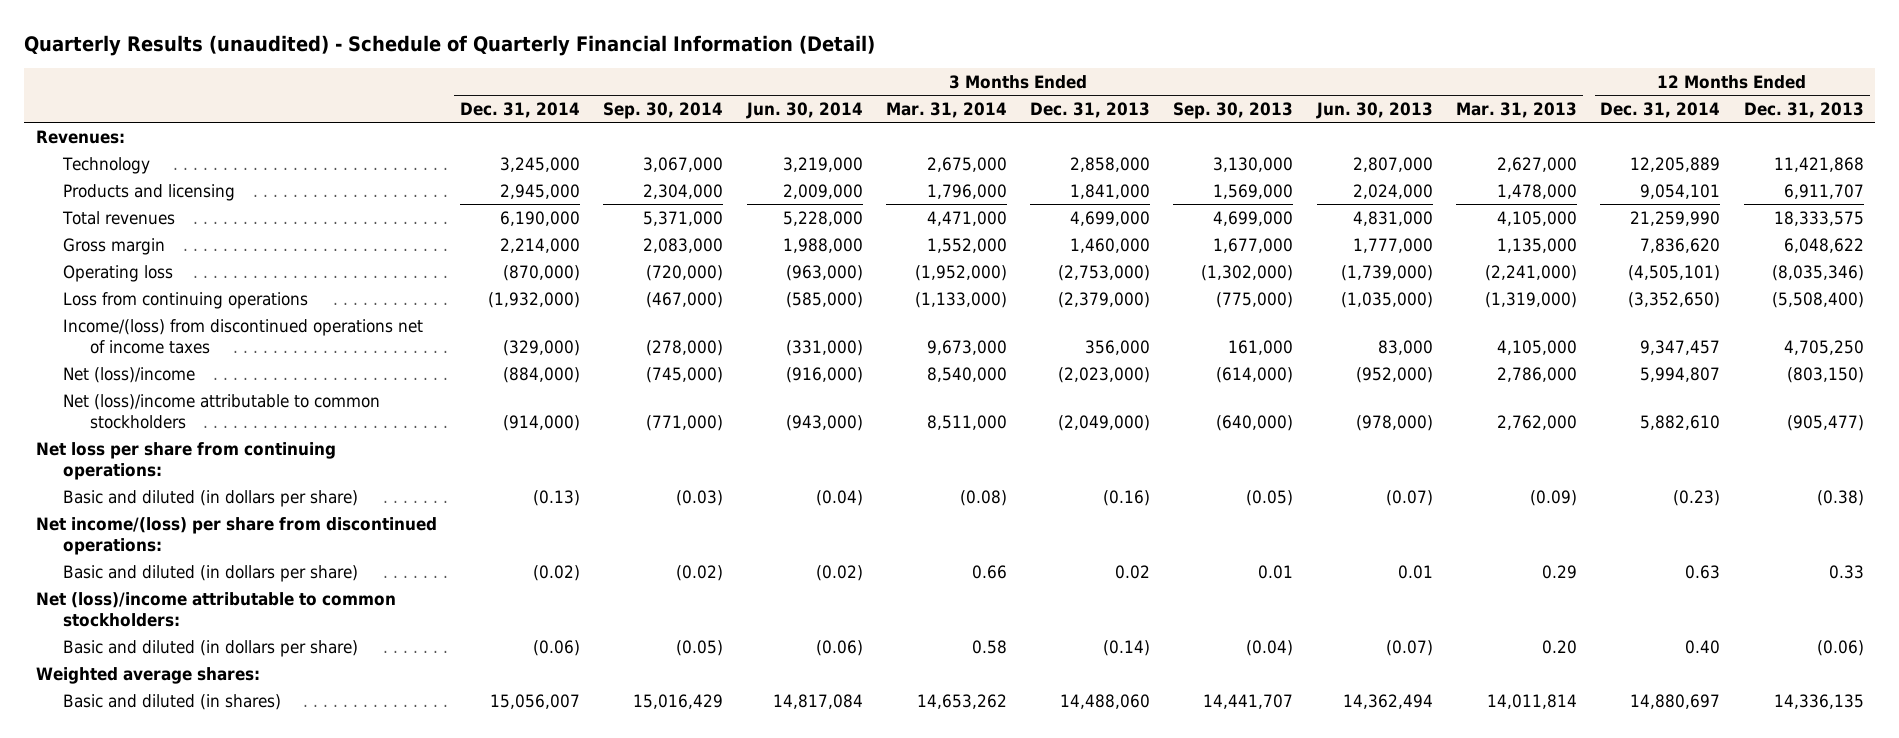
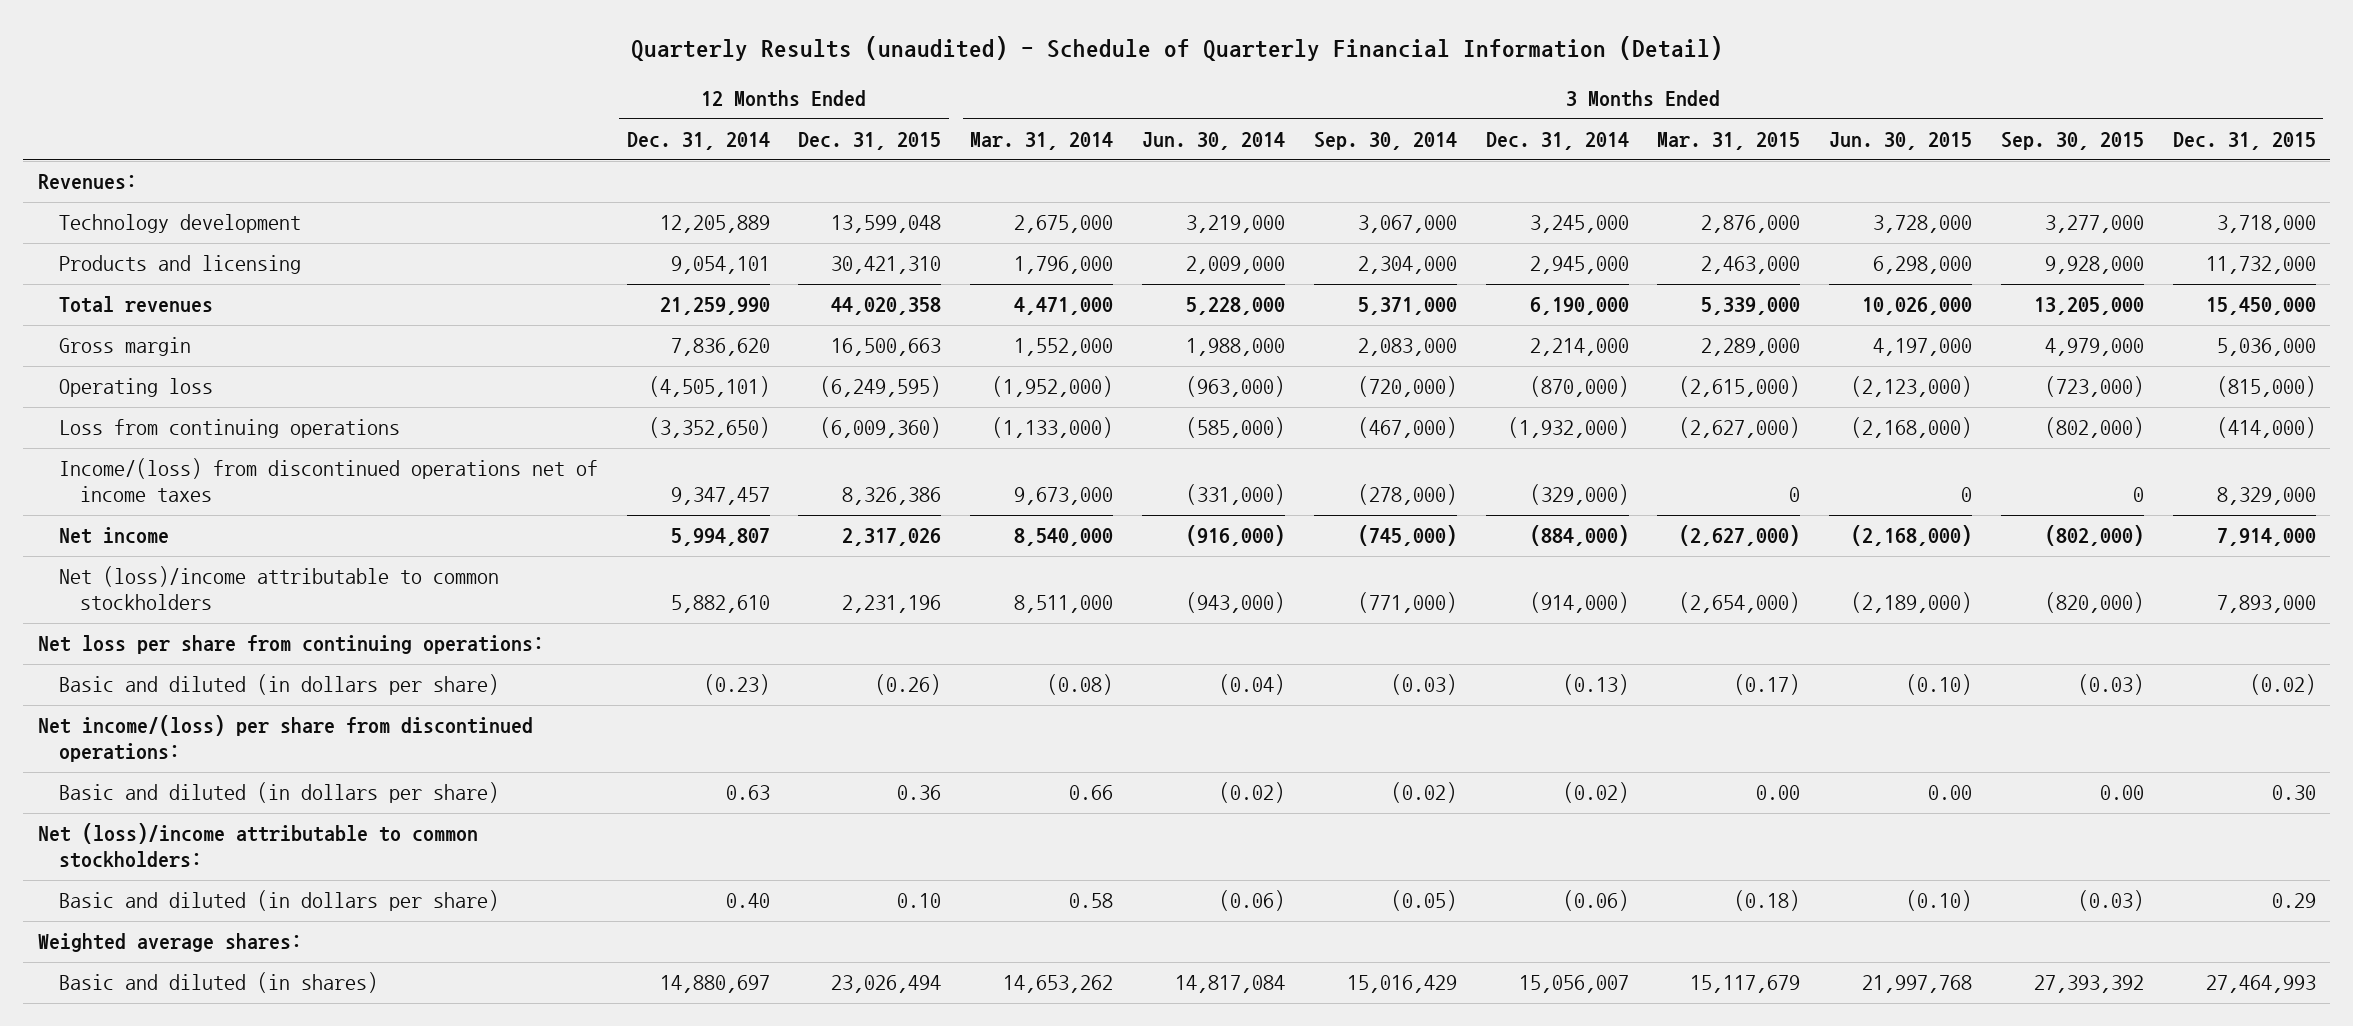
[1030,101,1151,118] Dec. 31, 2013 -> none
[1173,101,1294,119] Sep. 30, 2013 -> none
[1315,101,1433,119] Jun. 30, 2013 -> none
[1456,101,1578,118] Mar. 31, 2013 -> none
[1743,101,1864,118] Dec. 31, 2013 -> none
none -> [798,131,942,150] Dec. 31, 2015
none -> [1657,131,1801,150] Mar. 31, 2015
none -> [1829,131,1973,150] Jun. 30, 2015
none -> [2000,131,2144,150] Sep. 30, 2015
none -> [2172,131,2316,150] Dec. 31, 2015
[61,156,150,174] Technology -> [58,214,301,234] Technology development
[62,366,195,383] Net (loss)/income -> [58,527,169,545] Net income

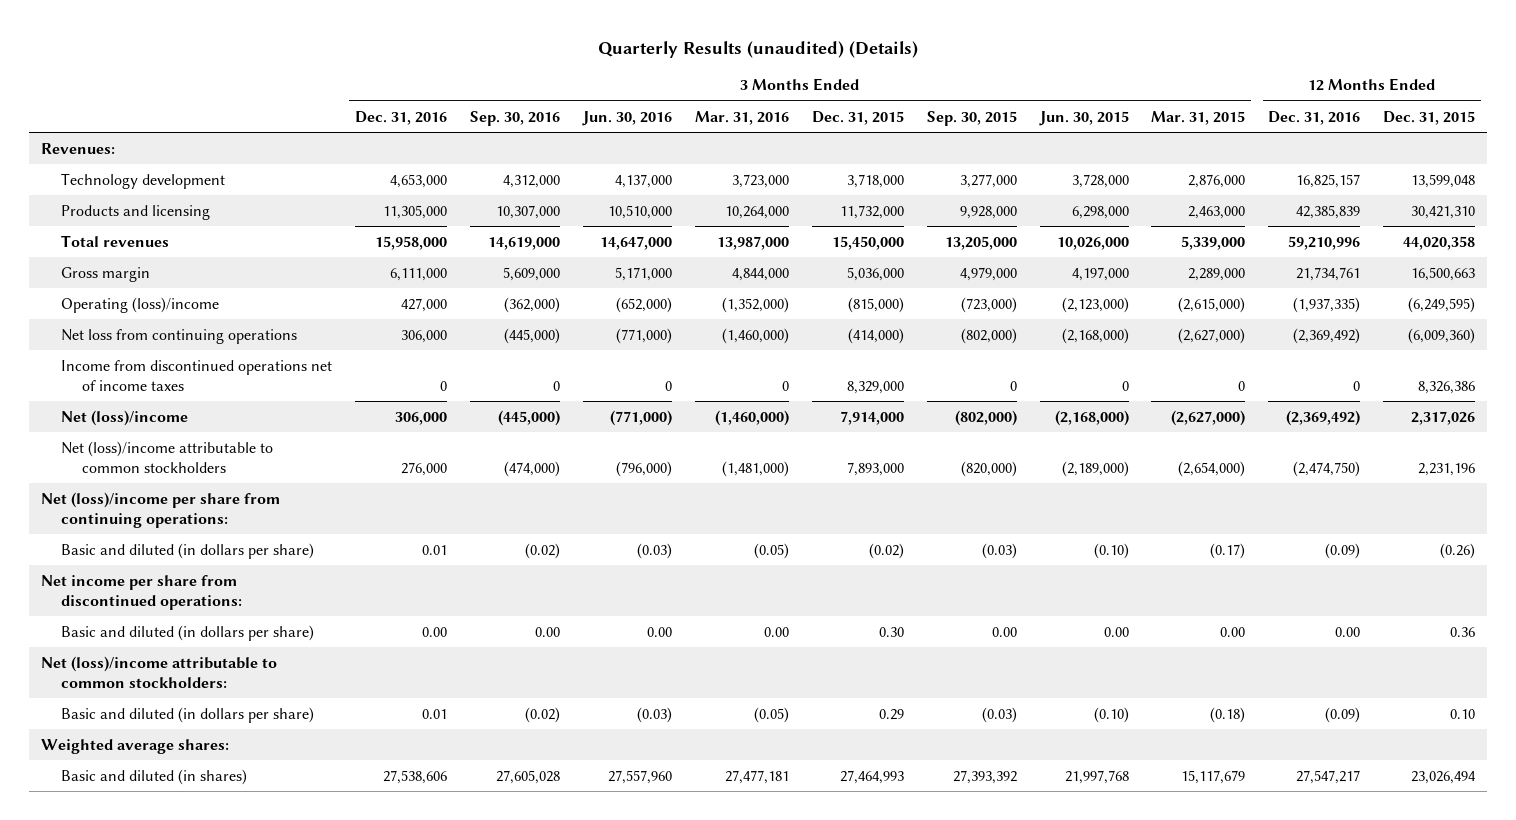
[630,36,1723,62] Quarterly Results (unaudited) - Schedule of Quarterly Financial Information (Detail) -> [597,40,918,58] Quarterly Results (unaudited) (Details)
[626,131,770,150] Dec. 31, 2014 -> none
[970,131,1114,150] Mar. 31, 2014 -> none
[1141,131,1285,150] Jun. 30, 2014 -> none
[1313,131,1457,150] Sep. 30, 2014 -> none
[1485,131,1629,150] Dec. 31, 2014 -> none
none -> [355,110,448,125] Dec. 31, 2016
none -> [470,110,561,126] Sep. 30, 2016
none -> [581,110,672,126] Jun. 30, 2016
none -> [694,110,789,125] Mar. 31, 2016
none -> [1268,110,1361,125] Dec. 31, 2016
[58,378,213,398] Operating loss -> [61,296,220,313] Operating (loss)/income
[58,419,400,439] Loss from continuing operations -> [61,328,298,344] Net loss from continuing operations
[58,458,598,502] Income/(loss) from discontinued operations net of income taxes -> [61,359,333,391] Income from discontinued operations net of income taxes
[58,527,169,545] Net income -> [61,409,189,426] Net (loss)/income
[37,635,544,655] Net loss per share from continuing operations: -> [40,491,280,528] Net (loss)/income per share from continuing operations:
[37,715,533,762] Net income/(loss) per share from discontinued operations: -> [40,574,243,610] Net income per share from discontinued operations:

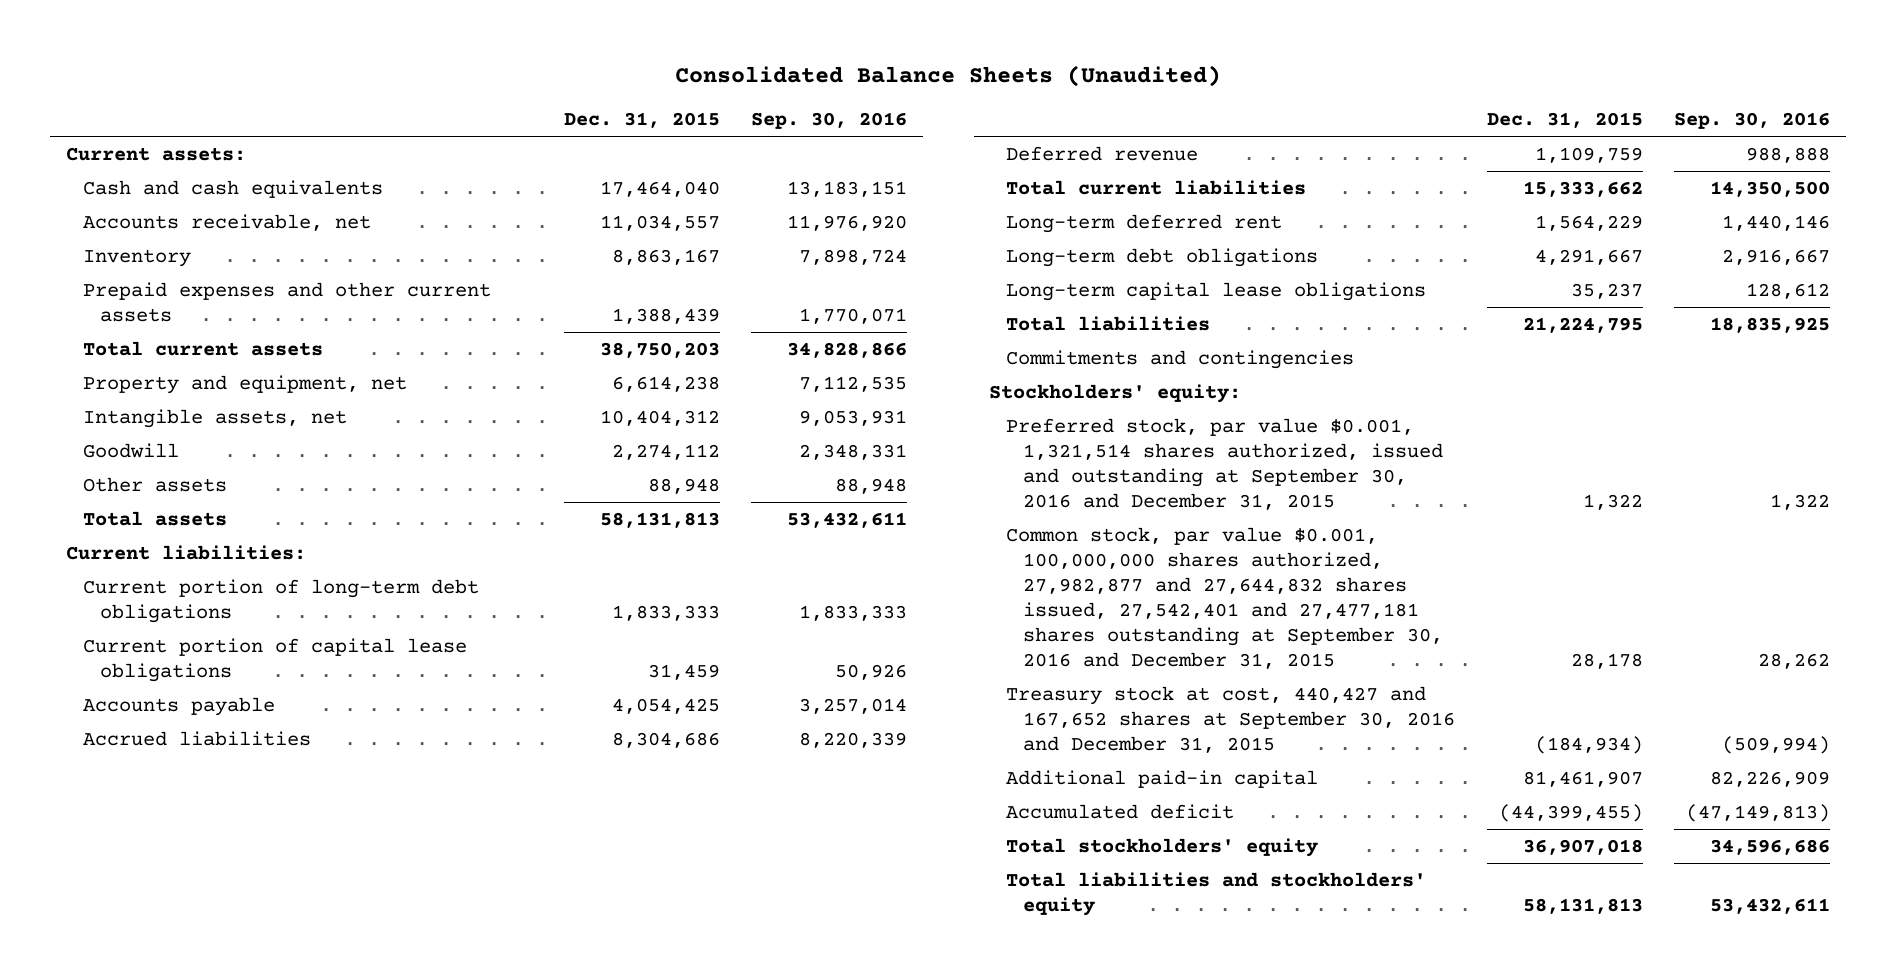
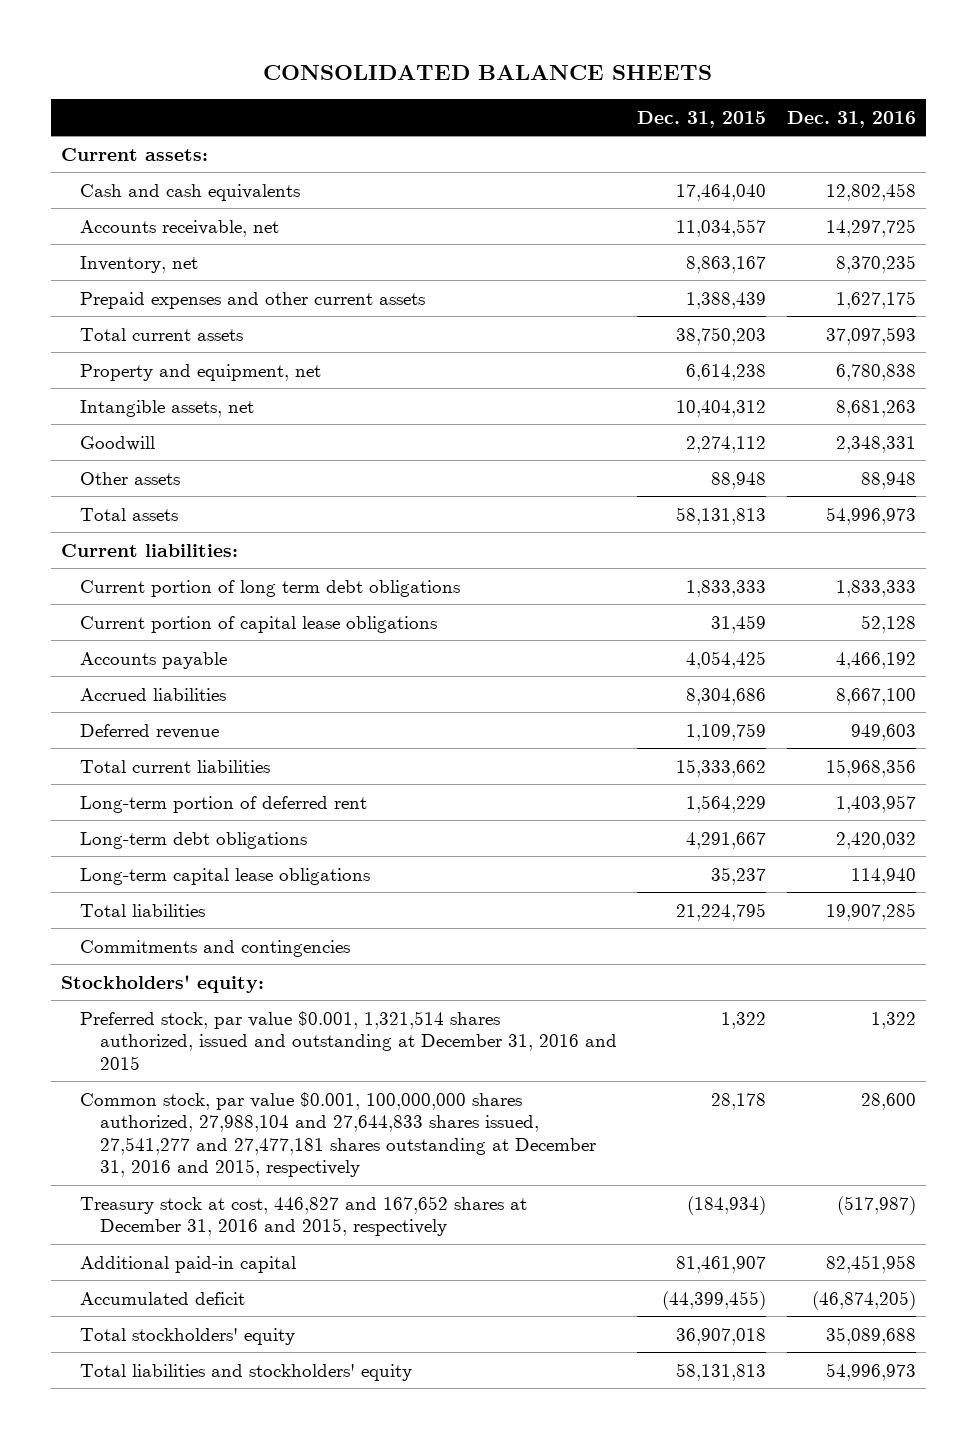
[675,65,1222,88] Consolidated Balance Sheets (Unaudited) -> [263,64,713,80] CONSOLIDATED BALANCE SHEETS
[750,112,907,130] Sep. 30, 2016 -> none
none -> [786,110,916,128] Dec. 31, 2016
[83,248,192,267] Inventory -> [80,255,199,273] Inventory, net
[83,578,480,623] Current portion of long-term debt obligations -> [80,579,461,597] Current portion of long term debt obligations
[1006,213,1283,233] Long-term deferred rent -> [80,795,368,813] Long-term portion of deferred rent
[1006,417,1444,510] Preferred stock, par value $0.001, 1,321,514 shares authorized, issued and outstanding at September 30, 2016 and December 31, 2015 -> [80,1010,618,1070] Preferred stock, par value $0.001, 1,321,514 shares authorized, issued and outstanding at December 31, 2016 and 2015
[1006,526,1444,669] Common stock, par value $0.001, 100,000,000 shares authorized, 27,982,877 and 27,644,832 shares issued, 27,542,401 and 27,477,181 shares outstanding at September 30, 2016 and December 31, 2015 -> [80,1091,597,1177] Common stock, par value $0.001, 100,000,000 shares authorized, 27,988,104 and 27,644,833 shares issued, 27,541,277 and 27,477,181 shares outstanding at December 31, 2016 and 2015, respectively
[1006,685,1456,753] Treasury stock at cost, 440,427 and 167,652 shares at September 30, 2016 and December 31, 2015 -> [80,1195,528,1237] Treasury stock at cost, 446,827 and 167,652 shares at December 31, 2016 and 2015, respectively

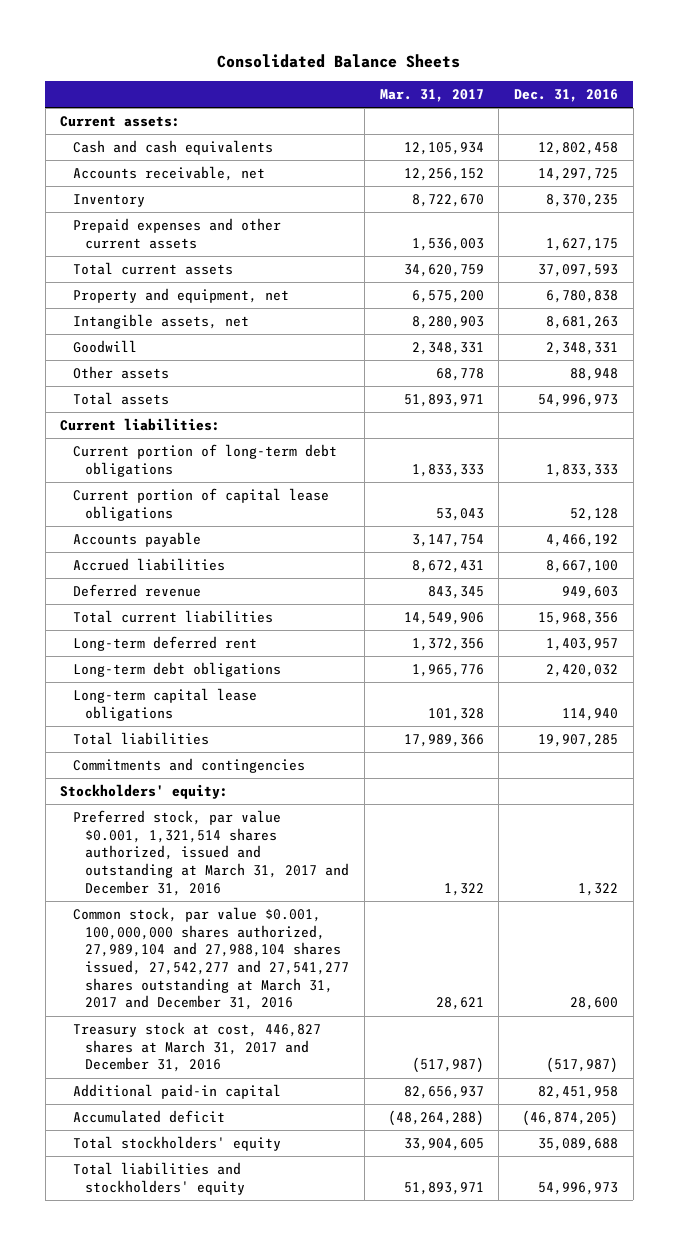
[263,64,713,80] CONSOLIDATED BALANCE SHEETS -> [217,53,461,68] Consolidated Balance Sheets
[637,110,767,128] Dec. 31, 2015 -> none
none -> [379,89,484,103] Mar. 31, 2017
[80,255,199,273] Inventory, net -> [72,194,145,208] Inventory
[80,579,461,597] Current portion of long term debt obligations -> [72,444,337,477] Current portion of long-term debt obligations
[80,795,368,813] Long-term portion of deferred rent -> [72,636,257,652] Long-term deferred rent
[80,1010,618,1070] Preferred stock, par value $0.001, 1,321,514 shares authorized, issued and outstanding at December 31, 2016 and 2015 -> [72,810,350,896] Preferred stock, par value $0.001, 1,321,514 shares authorized, issued and outstanding at March 31, 2017 and December 31, 2016
[80,1091,597,1177] Common stock, par value $0.001, 100,000,000 shares authorized, 27,988,104 and 27,644,833 shares issued, 27,541,277 and 27,477,181 shares outstanding at December 31, 2016 and 2015, respectively -> [72,907,350,1011] Common stock, par value $0.001, 100,000,000 shares authorized, 27,989,104 and 27,988,104 shares issued, 27,542,277 and 27,541,277 shares outstanding at March 31, 2017 and December 31, 2016
[80,1195,528,1237] Treasury stock at cost, 446,827 and 167,652 shares at December 31, 2016 and 2015, respectively -> [72,1022,321,1073] Treasury stock at cost, 446,827 shares at March 31, 2017 and December 31, 2016

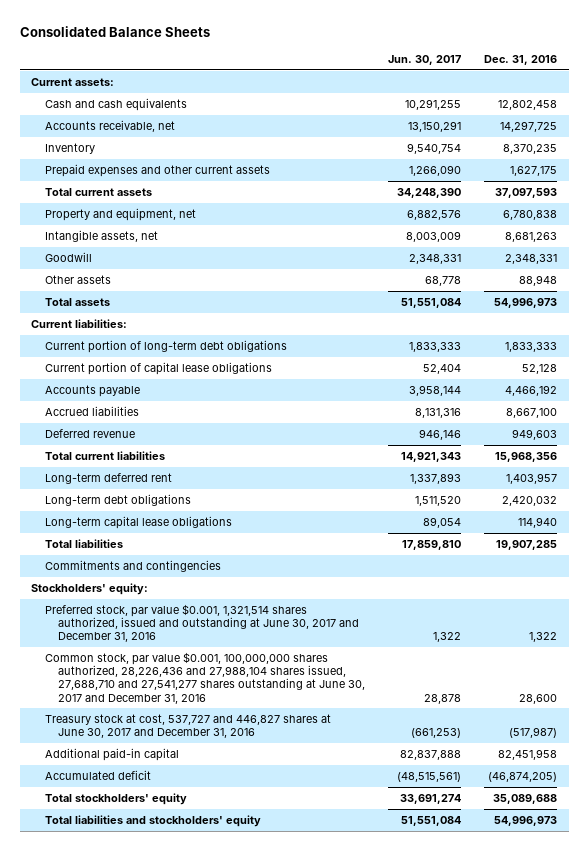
[379,89,484,103] Mar. 31, 2017 -> none
none -> [388,54,462,65] Jun. 30, 2017
[72,810,350,896] Preferred stock, par value $0.001, 1,321,514 shares authorized, issued and outstanding at March 31, 2017 and December 31, 2016 -> [44,603,360,643] Preferred stock, par value $0.001, 1,321,514 shares authorized, issued and outstanding at June 30, 2017 and December 31, 2016
[72,907,350,1011] Common stock, par value $0.001, 100,000,000 shares authorized, 27,989,104 and 27,988,104 shares issued, 27,542,277 and 27,541,277 shares outstanding at March 31, 2017 and December 31, 2016 -> [44,651,366,704] Common stock, par value $0.001, 100,000,000 shares authorized, 28,226,436 and 27,988,104 shares issued, 27,688,710 and 27,541,277 shares outstanding at June 30, 2017 and December 31, 2016
[72,1022,321,1073] Treasury stock at cost, 446,827 shares at March 31, 2017 and December 31, 2016 -> [44,713,331,739] Treasury stock at cost, 537,727 and 446,827 shares at June 30, 2017 and December 31, 2016

